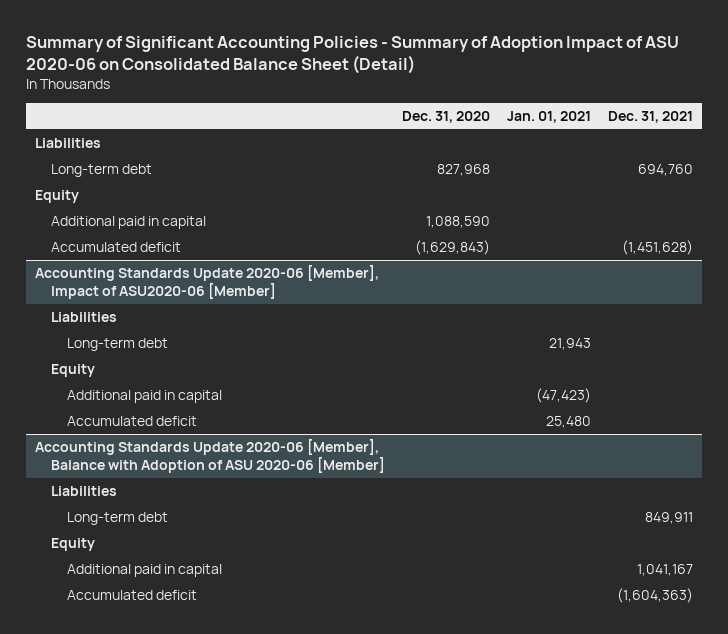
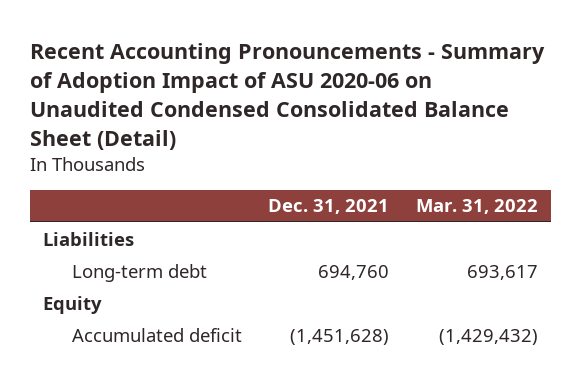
[26,35,680,74] Summary of Significant Accounting Policies - Summary of Adoption Impact of ASU 2020-06 on Consolidated Balance Sheet (Detail) -> [29,42,545,150] Recent Accounting Pronouncements - Summary of Adoption Impact of ASU 2020-06 on Unaudited Condensed Consolidated Balance Sheet (Detail)
[401,111,490,124] Dec. 31, 2020 -> none
[507,111,592,124] Jan. 01, 2021 -> none
none -> [416,199,539,215] Mar. 31, 2022
[50,215,206,229] Additional paid in capital -> none
[34,264,379,299] Accounting Standards Update 2020-06 [Member], Impact of ASU2020-06 [Member] -> none
[50,311,117,322] Liabilities -> none
[67,337,169,351] Long-term debt -> none
[50,363,95,377] Equity -> none
[67,389,223,403] Additional paid in capital -> none
[67,415,198,426] Accumulated deficit -> none
[34,438,385,473] Accounting Standards Update 2020-06 [Member], Balance with Adoption of ASU 2020-06 [Member] -> none
[50,485,117,496] Liabilities -> none
[67,511,169,525] Long-term debt -> none
[50,537,95,551] Equity -> none
[67,563,223,577] Additional paid in capital -> none
[67,589,198,600] Accumulated deficit -> none

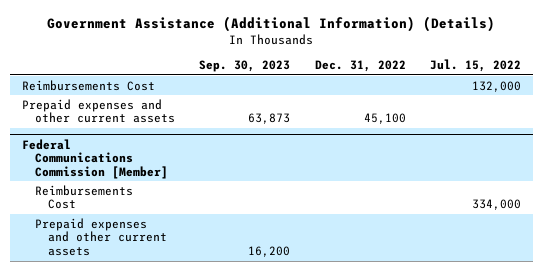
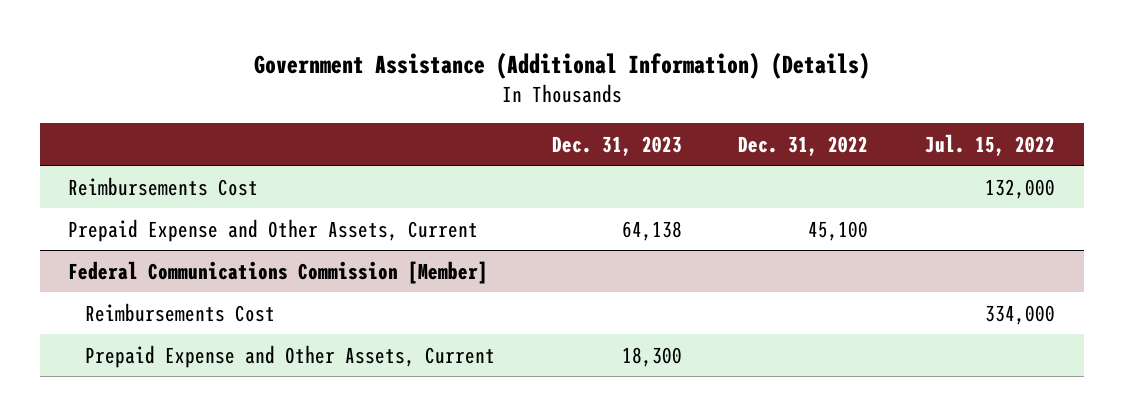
[199,60,291,73] Sep. 30, 2023 -> none
none -> [551,135,682,156] Dec. 31, 2023
[21,98,176,124] Prepaid expenses and other current assets -> [68,218,479,242] Prepaid Expense and Other Assets, Current
[35,217,168,257] Prepaid expenses and other current assets -> [84,344,495,368] Prepaid Expense and Other Assets, Current

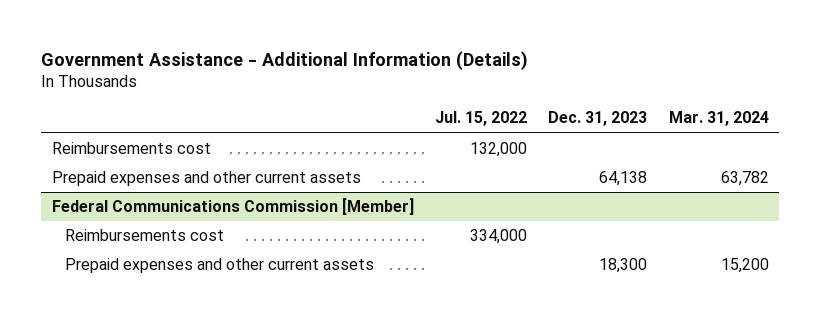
[253,51,870,79] Government Assistance (Additional Information) (Details) -> [41,50,529,70] Government Assistance - Additional Information (Details)
[738,135,869,156] Dec. 31, 2022 -> none
none -> [668,111,769,127] Mar. 31, 2024
[68,176,259,196] Reimbursements Cost -> [51,142,211,155] Reimbursements cost
[68,218,479,242] Prepaid Expense and Other Assets, Current -> [51,171,361,187] Prepaid expenses and other current assets
[84,302,275,322] Reimbursements Cost -> [64,229,224,242] Reimbursements cost
[84,344,495,368] Prepaid Expense and Other Assets, Current -> [64,258,374,274] Prepaid expenses and other current assets

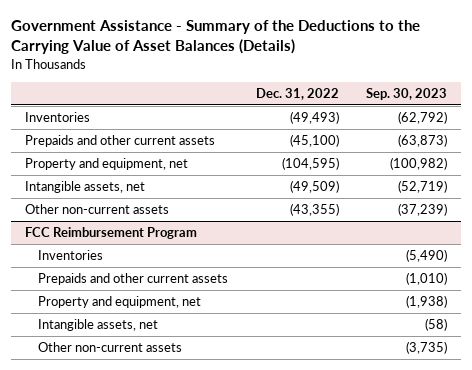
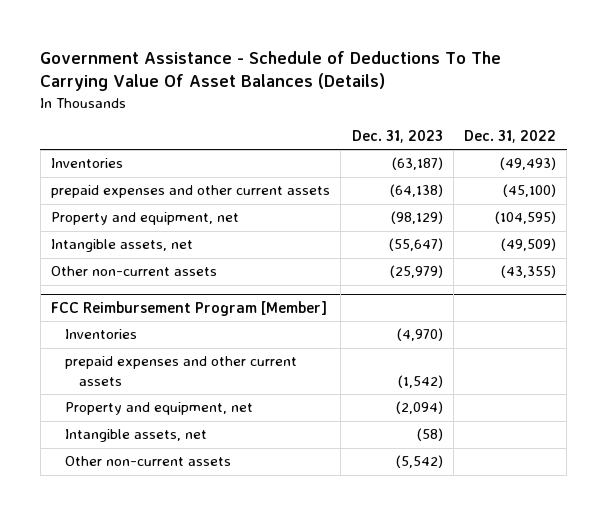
[10,19,420,55] Government Assistance - Summary of the Deductions to the Carrying Value of Asset Balances (Details) -> [40,50,502,92] Government Assistance - Schedule of Deductions To The Carrying Value Of Asset Balances (Details)
[366,88,448,101] Sep. 30, 2023 -> none
none -> [351,130,443,144] Dec. 31, 2023
[24,135,215,148] Prepaids and other current assets -> [51,185,331,199] prepaid expenses and other current assets
[24,227,197,240] FCC Reimbursement Program -> [51,301,328,317] FCC Reimbursement Program [Member]
[37,273,228,286] Prepaids and other current assets -> [65,356,298,386] prepaid expenses and other current assets

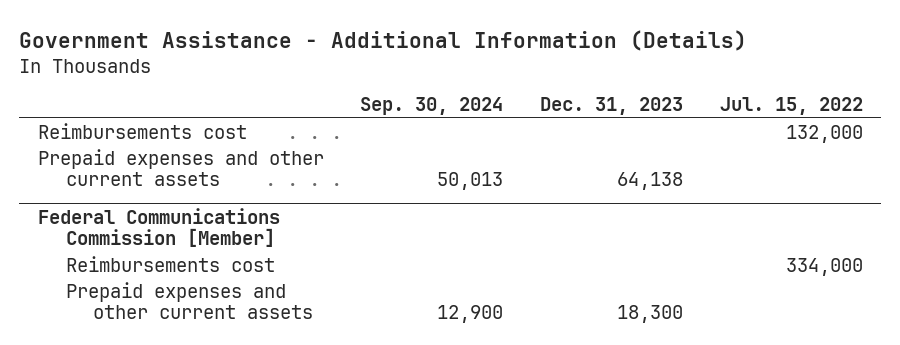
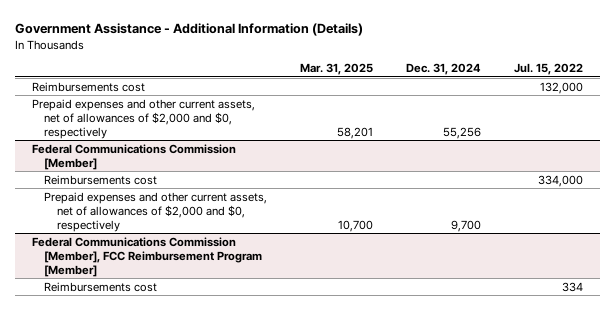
[360,97,504,116] Sep. 30, 2024 -> none
[540,97,684,116] Dec. 31, 2023 -> none
none -> [300,63,374,76] Mar. 31, 2025
none -> [406,63,482,76] Dec. 31, 2024
[37,148,324,187] Prepaid expenses and other current assets -> [31,98,255,139] Prepaid expenses and other current assets, net of allowances of $2,000 and $0, respectively
[65,281,314,320] Prepaid expenses and other current assets -> [44,191,268,232] Prepaid expenses and other current assets, net of allowances of $2,000 and $0, respectively
none -> [31,236,263,277] Federal Communications Commission [Member], FCC Reimbursement Program [Member]
none -> [44,281,158,292] Reimbursements cost

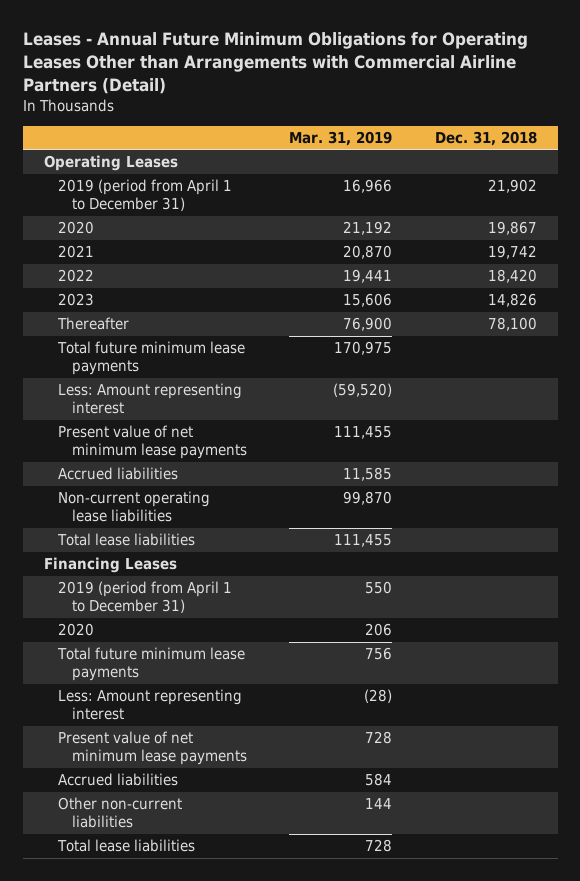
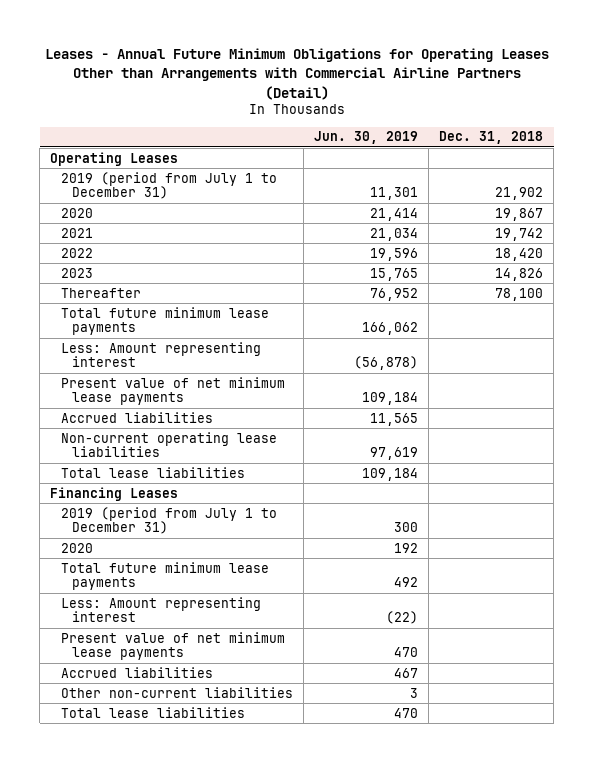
[289,130,393,146] Mar. 31, 2019 -> none
none -> [314,131,419,145] Jun. 30, 2019
[57,179,232,212] 2019 (period from April 1 to December 31) -> [61,171,278,200] 2019 (period from July 1 to December 31)
[57,581,232,614] 2019 (period from April 1 to December 31) -> [61,506,278,535] 2019 (period from July 1 to December 31)

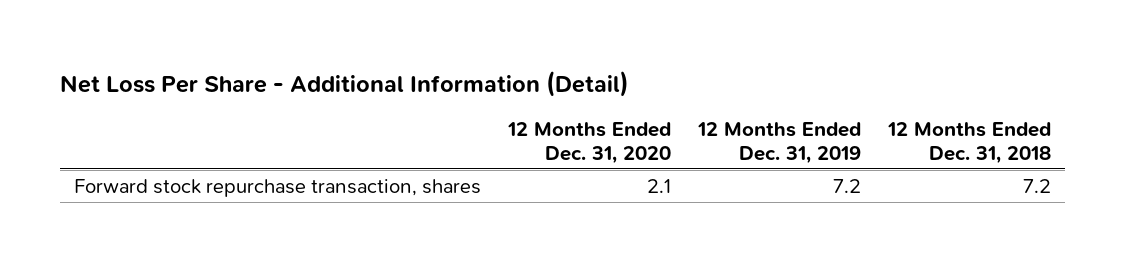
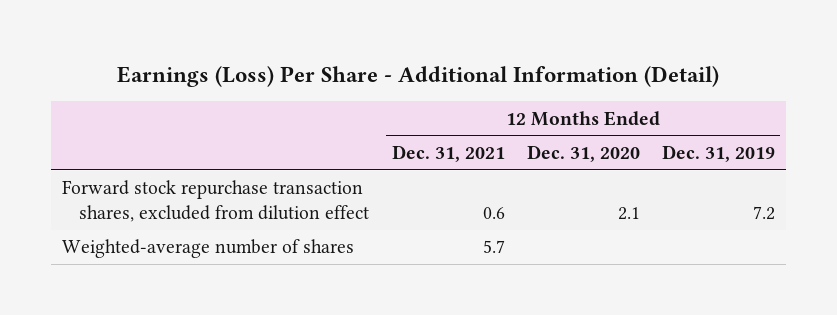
[60,71,630,98] Net Loss Per Share - Additional Information (Detail) -> [117,65,720,87] Earnings (Loss) Per Share - Additional Information (Detail)
[887,121,1052,164] 12 Months Ended Dec. 31, 2018 -> none
none -> [391,144,505,162] Dec. 31, 2021
[73,178,481,197] Forward stock repurchase transaction, shares -> [62,180,370,223] Forward stock repurchase transaction shares, excluded from dilution effect
none -> [62,239,355,259] Weighted-average number of shares

